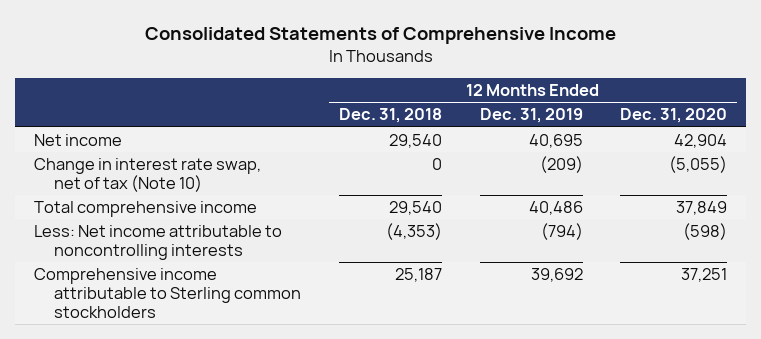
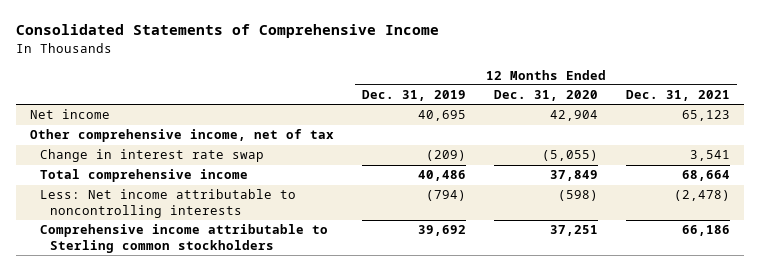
[338,108,442,124] Dec. 31, 2018 -> none
none -> [625,90,730,102] Dec. 31, 2021
none -> [29,129,334,143] Other comprehensive income, net of tax
[33,157,261,192] Change in interest rate swap, net of tax (Note 10) -> [39,149,264,163] Change in interest rate swap

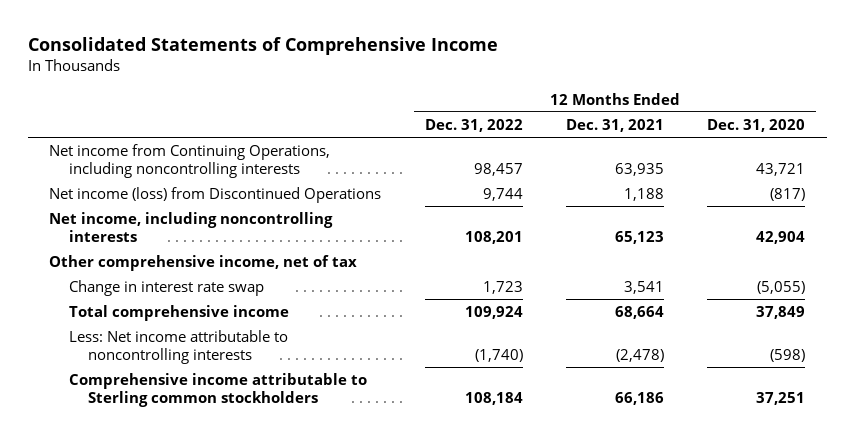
[361,90,466,102] Dec. 31, 2019 -> none
none -> [424,119,523,133] Dec. 31, 2022
none -> [49,144,331,178] Net income from Continuing Operations, including noncontrolling interests
none -> [49,187,382,204] Net income (loss) from Discontinued Operations
[29,109,110,120] Net income -> [49,212,334,242] Net income, including noncontrolling interests

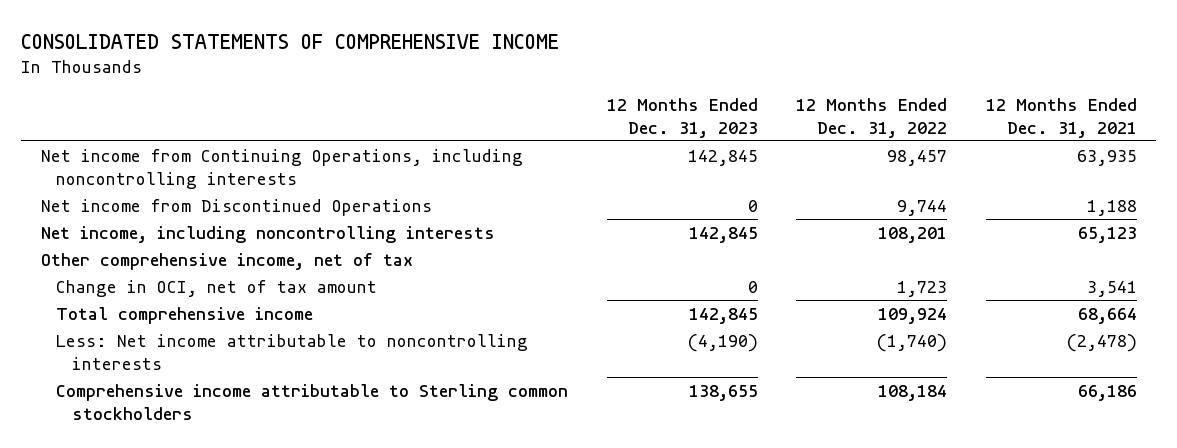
[27,37,498,56] Consolidated Statements of Comprehensive Income -> [21,33,560,49] CONSOLIDATED STATEMENTS OF COMPREHENSIVE INCOME
[707,119,806,133] Dec. 31, 2020 -> none
none -> [606,97,758,138] 12 Months Ended Dec. 31, 2023
[49,187,382,204] Net income (loss) from Discontinued Operations -> [40,198,432,216] Net income from Discontinued Operations
[68,280,264,297] Change in interest rate swap -> [56,279,378,297] Change in OCI, net of tax amount

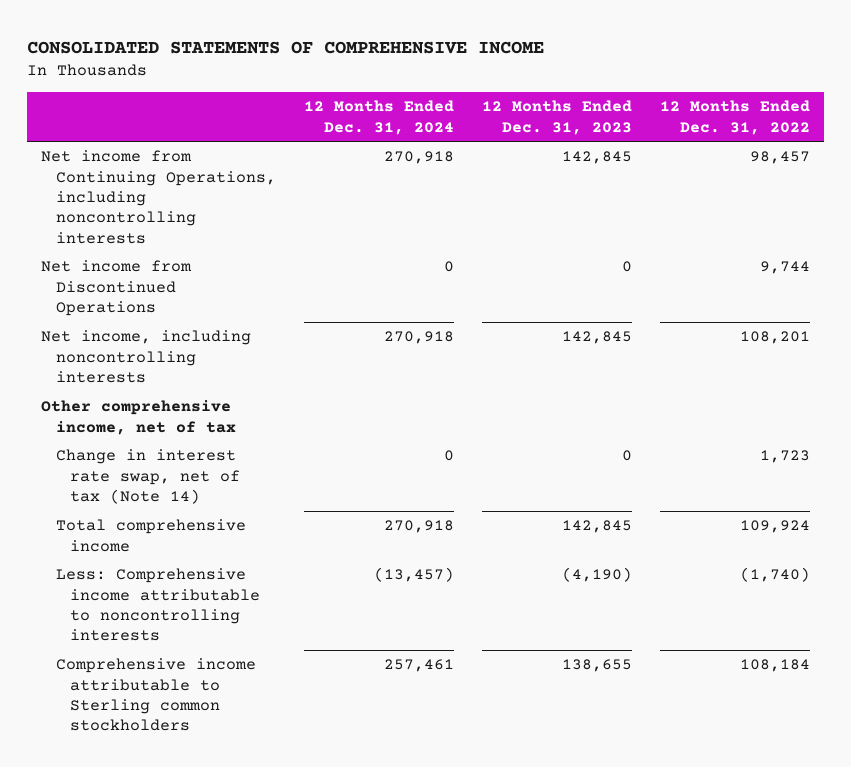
[985,97,1137,138] 12 Months Ended Dec. 31, 2021 -> none
none -> [303,100,454,135] 12 Months Ended Dec. 31, 2024
[56,279,378,297] Change in OCI, net of tax amount -> [55,449,241,505] Change in interest rate swap, net of tax (Note 14)
[56,333,529,370] Less: Net income attributable to noncontrolling interests -> [55,568,261,642] Less: Comprehensive income attributable to noncontrolling interests

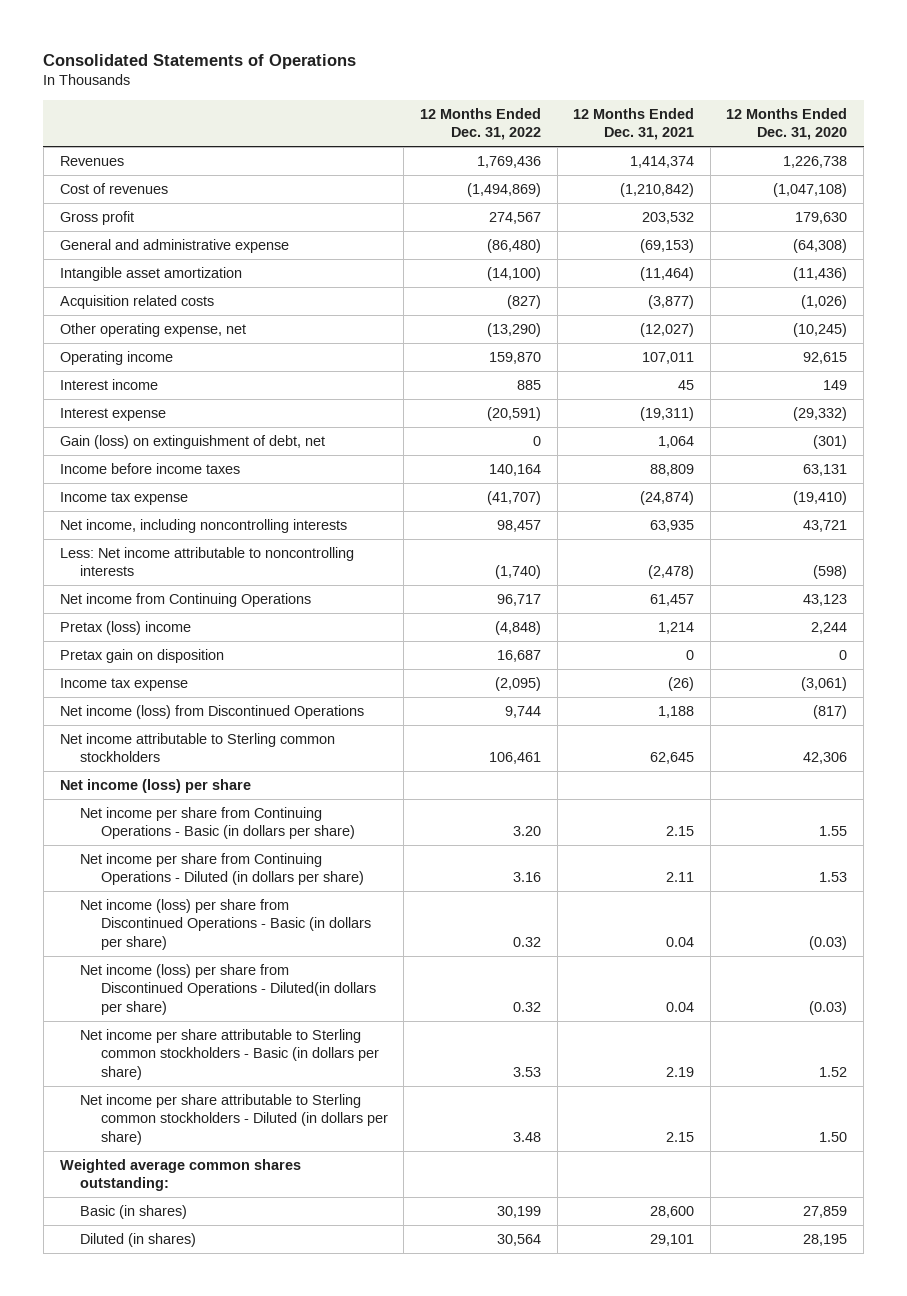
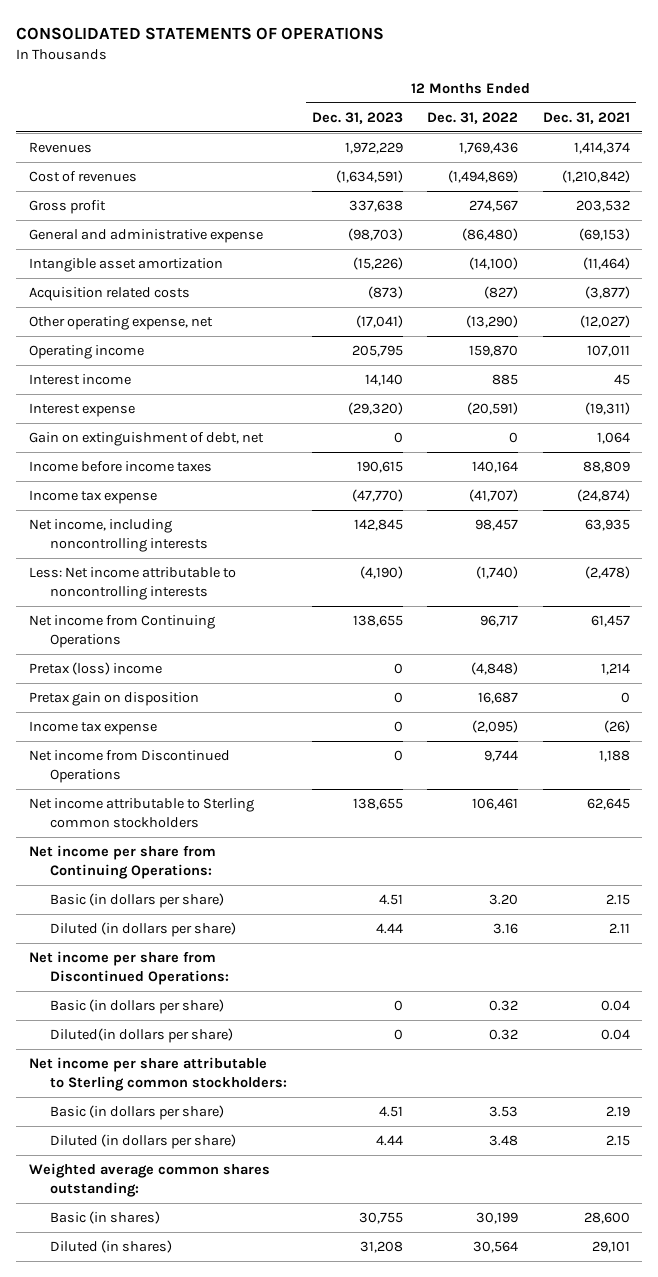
[43,53,357,69] Consolidated Statements of Operations -> [16,27,385,41] CONSOLIDATED STATEMENTS OF OPERATIONS
[726,107,848,141] 12 Months Ended Dec. 31, 2020 -> none
none -> [311,111,403,124] Dec. 31, 2023
[59,434,325,449] Gain (loss) on extinguishment of debt, net -> [28,432,264,447] Gain on extinguishment of debt, net
[59,704,364,719] Net income (loss) from Discontinued Operations -> [28,750,230,783] Net income from Discontinued Operations
[59,778,251,793] Net income (loss) per share -> [28,845,216,879] Net income per share from Continuing Operations:
[80,806,355,840] Net income per share from Continuing Operations - Basic (in dollars per share) -> [50,893,225,909] Basic (in dollars per share)
[80,852,364,886] Net income per share from Continuing Operations - Diluted (in dollars per share) -> [50,922,237,938] Diluted (in dollars per share)
none -> [28,951,230,985] Net income per share from Discontinued Operations:
[80,898,371,951] Net income (loss) per share from Discontinued Operations - Basic (in dollars per share) -> [50,999,225,1015] Basic (in dollars per share)
[80,963,376,1016] Net income (loss) per share from Discontinued Operations - Diluted(in dollars per share) -> [50,1028,234,1044] Diluted(in dollars per share)
none -> [28,1057,288,1091] Net income per share attributable to Sterling common stockholders:
[80,1028,379,1081] Net income per share attributable to Sterling common stockholders - Basic (in dollars per share) -> [50,1105,225,1121] Basic (in dollars per share)
[80,1093,388,1146] Net income per share attributable to Sterling common stockholders - Diluted (in dollars per share) -> [50,1134,237,1150] Diluted (in dollars per share)

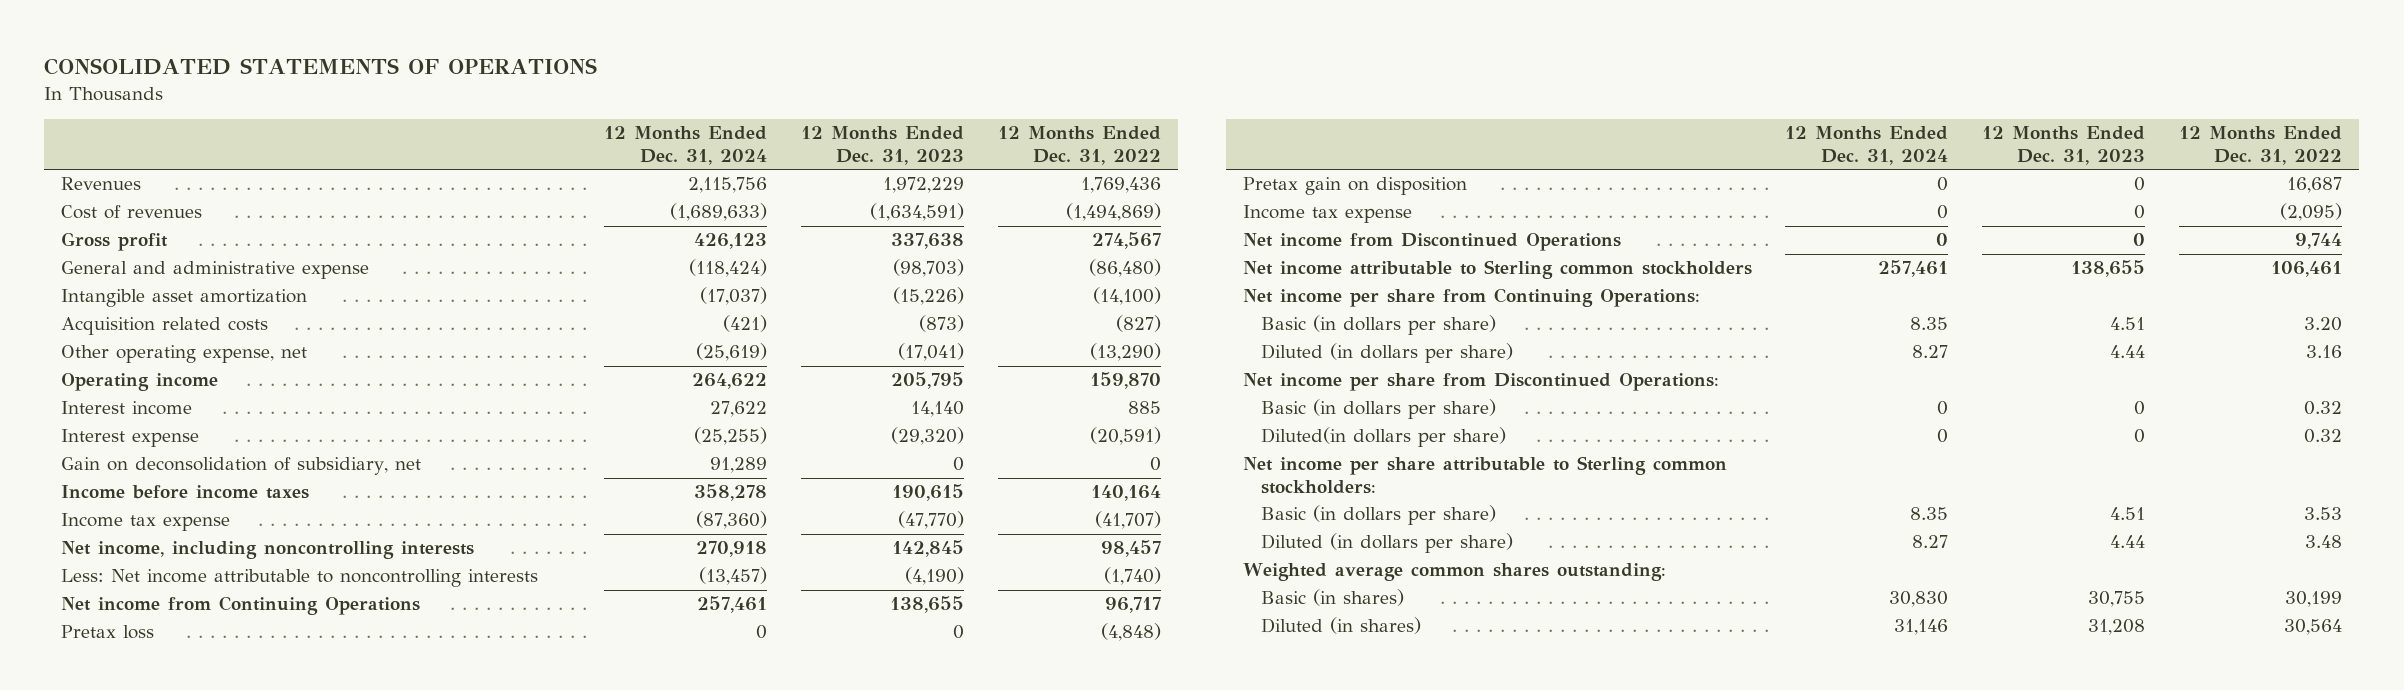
[542,111,630,124] Dec. 31, 2021 -> none
none -> [604,126,768,165] 12 Months Ended Dec. 31, 2024
[28,432,264,447] Gain on extinguishment of debt, net -> [61,457,422,476] Gain on deconsolidation of subsidiary, net
[28,662,162,676] Pretax (loss) income -> [61,625,155,640] Pretax loss

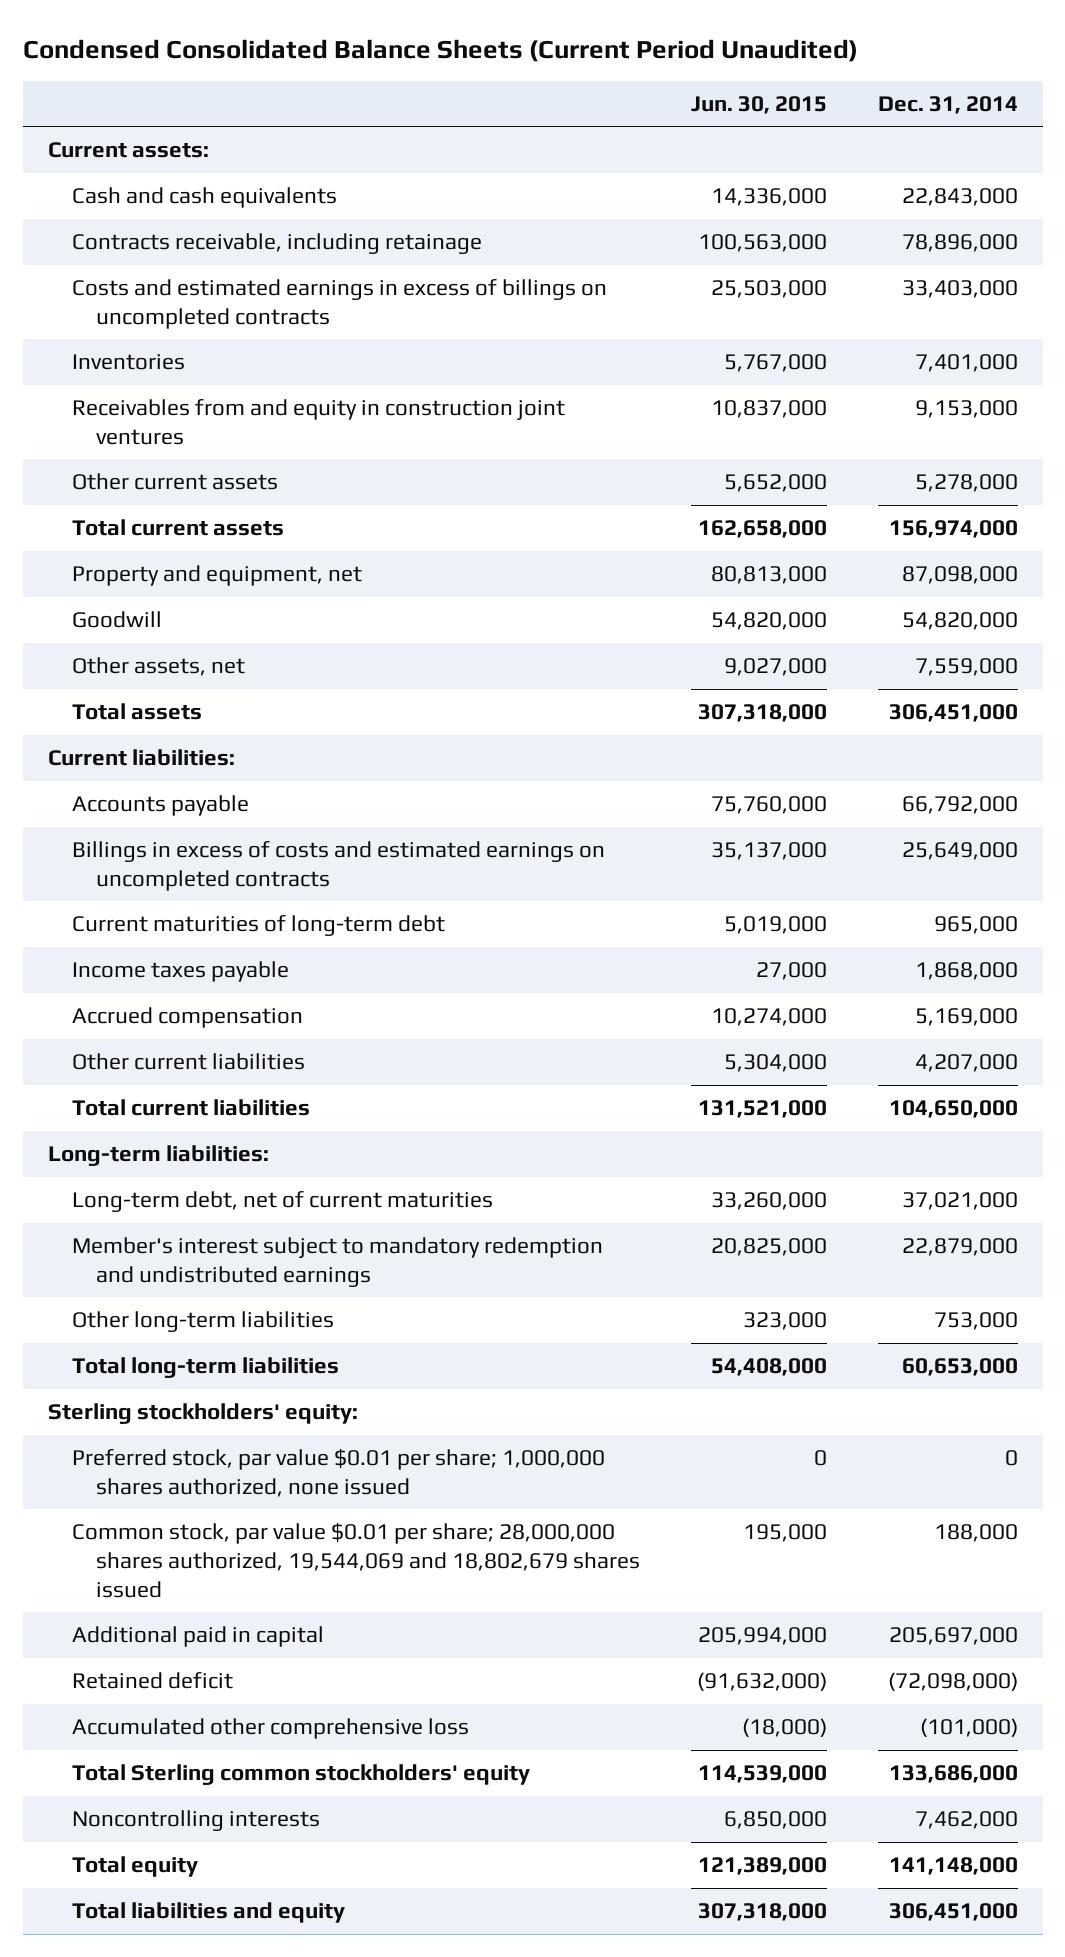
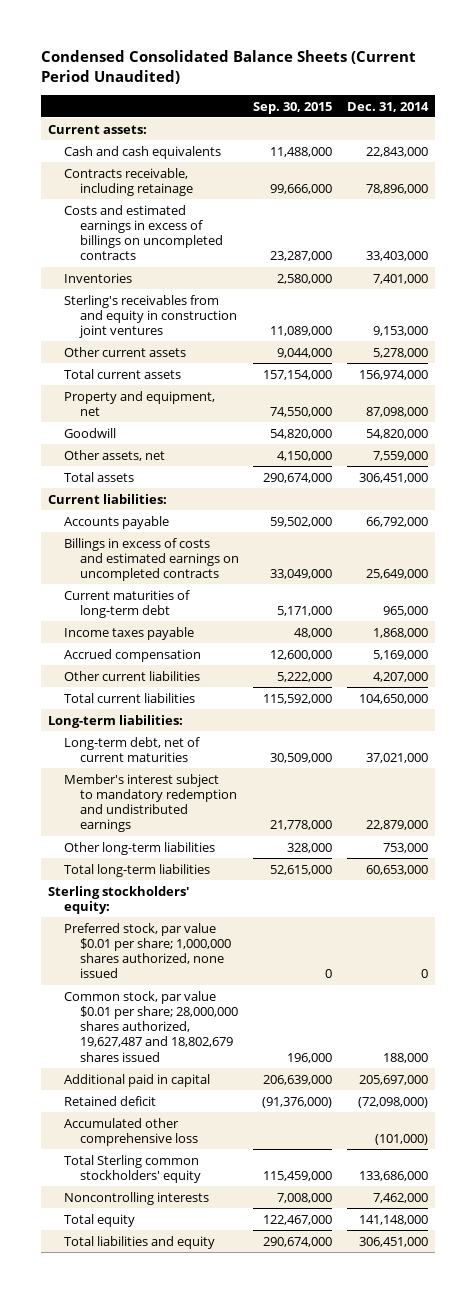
[690,95,827,114] Jun. 30, 2015 -> none
none -> [253,101,333,114] Sep. 30, 2015
[71,399,565,446] Receivables from and equity in construction joint ventures -> [64,294,238,339] Sterling's receivables from and equity in construction joint ventures
[71,1523,640,1598] Common stock, par value $0.01 per share; 28,000,000 shares authorized, 19,544,069 and 18,802,679 shares issued -> [64,990,239,1062] Common stock, par value $0.01 per share; 28,000,000 shares authorized, 19,627,487 and 18,802,679 shares issued

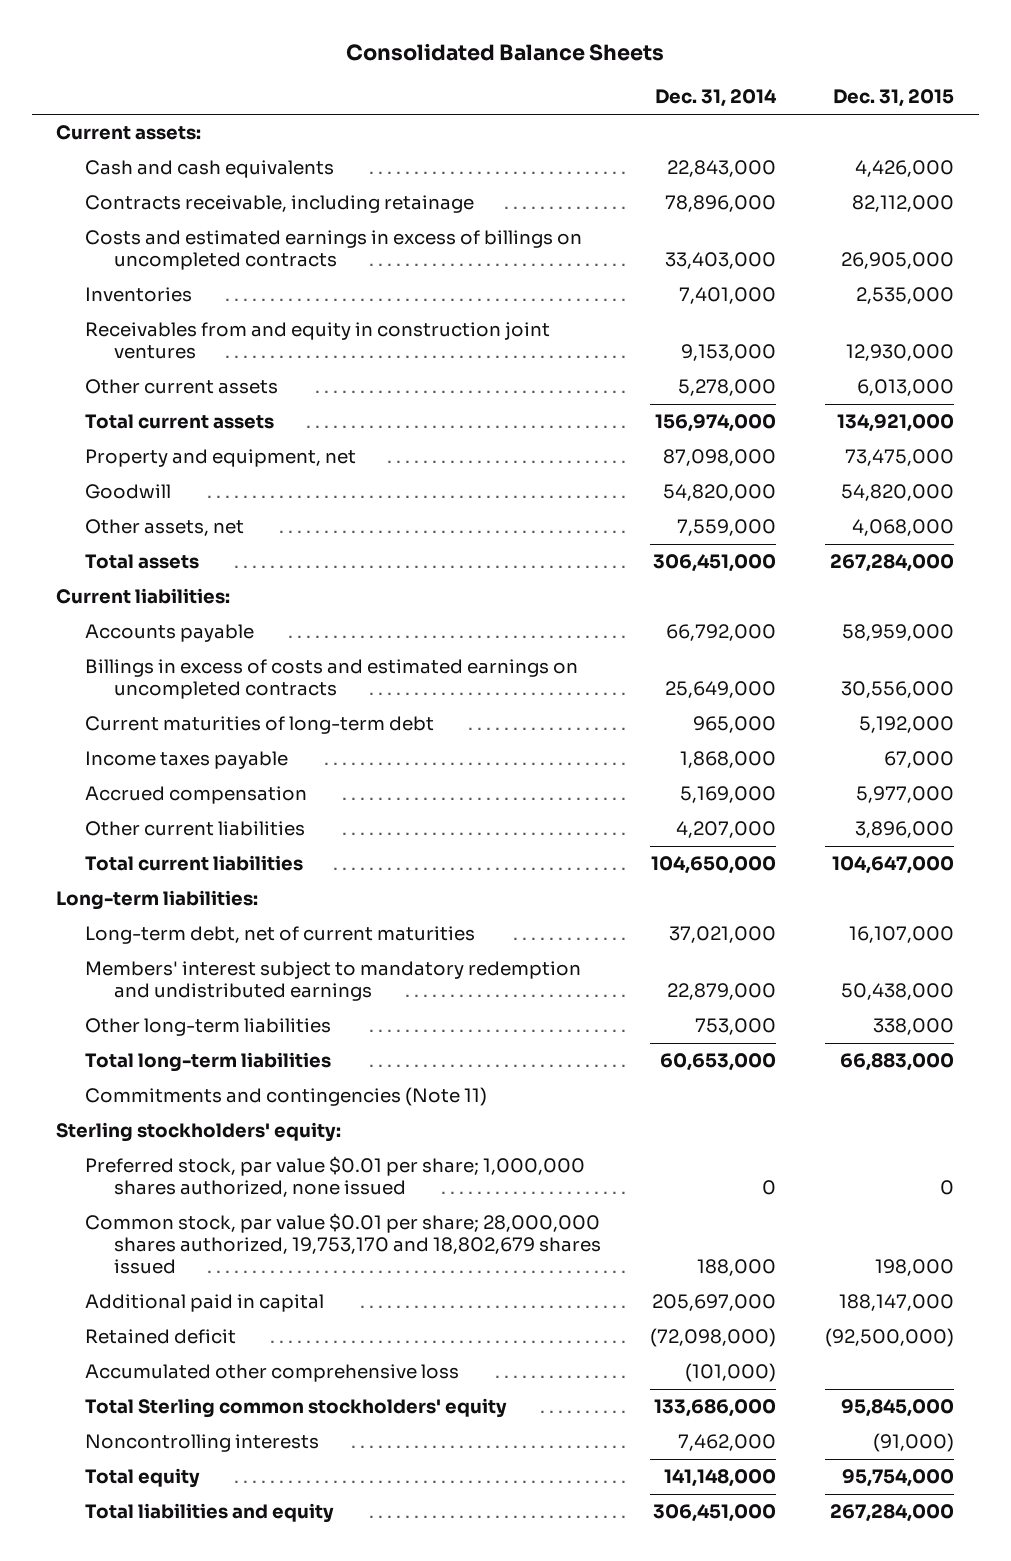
[41,49,417,84] Condensed Consolidated Balance Sheets (Current Period Unaudited) -> [346,43,665,62] Consolidated Balance Sheets
[253,101,333,114] Sep. 30, 2015 -> none
none -> [833,89,955,108] Dec. 31, 2015
[64,294,238,339] Sterling's receivables from and equity in construction joint ventures -> [85,322,551,360] Receivables from and equity in construction joint ventures
[64,773,238,833] Member's interest subject to mandatory redemption and undistributed earnings -> [85,961,582,1002] Members' interest subject to mandatory redemption and undistributed earnings
none -> [85,1087,488,1107] Commitments and contingencies (Note 11)
[64,990,239,1062] Common stock, par value $0.01 per share; 28,000,000 shares authorized, 19,627,487 and 18,802,679 shares issued -> [85,1213,602,1275] Common stock, par value $0.01 per share; 28,000,000 shares authorized, 19,753,170 and 18,802,679 shares issued

